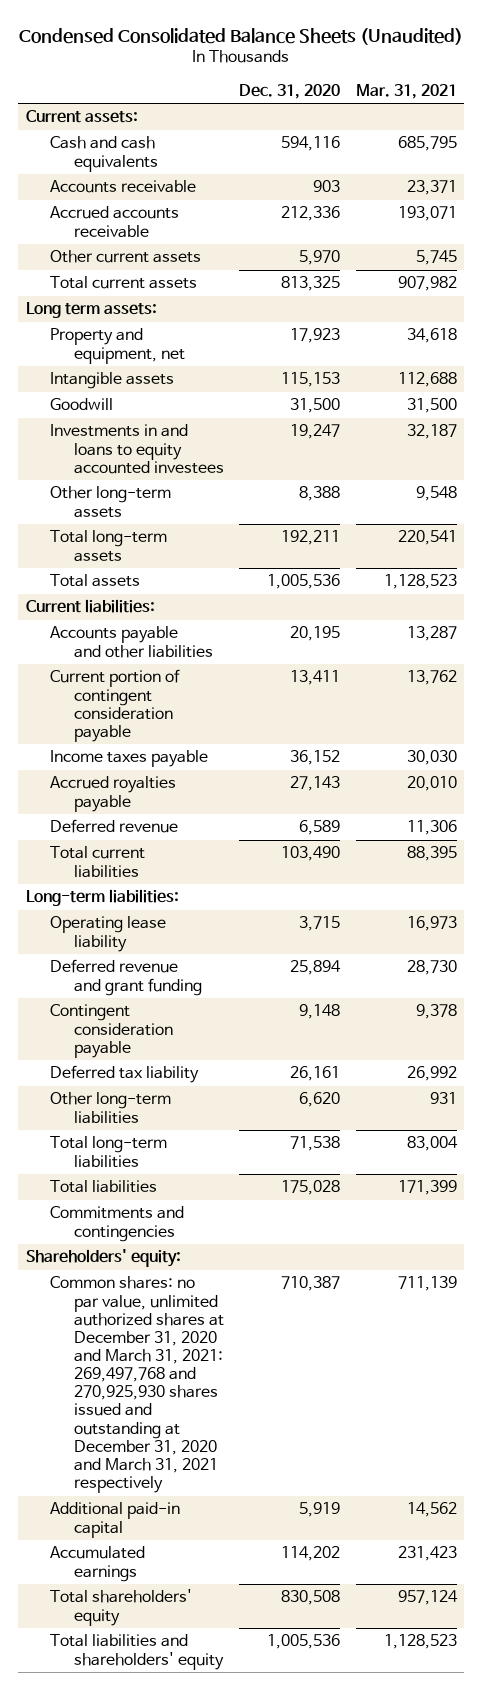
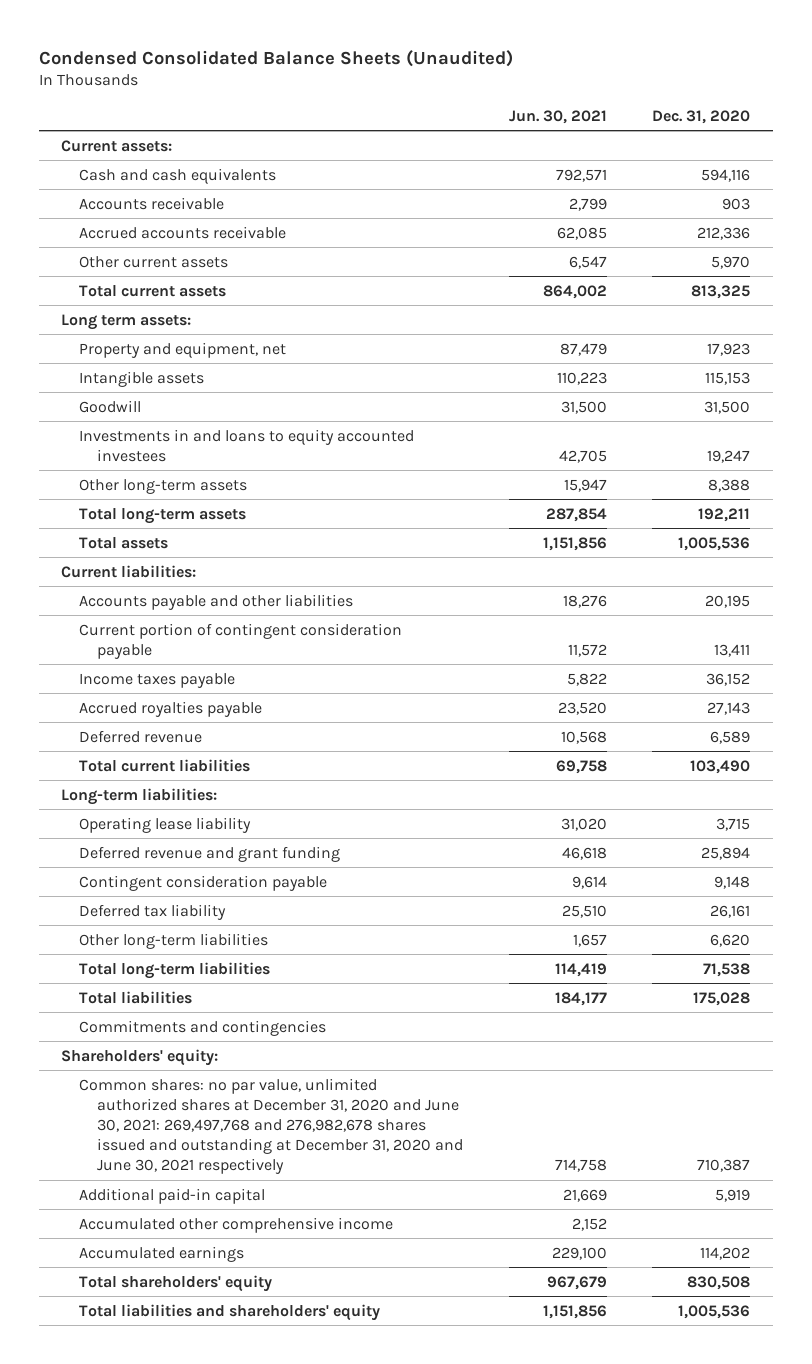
[355,83,457,99] Mar. 31, 2021 -> none
none -> [508,109,607,124] Jun. 30, 2021
[49,1276,224,1494] Common shares: no par value, unlimited authorized shares at December 31, 2020 and March 31, 2021: 269,497,768 and 270,925,930 shares issued and outstanding at December 31, 2020 and March 31, 2021 respectively -> [79,1077,464,1175] Common shares: no par value, unlimited authorized shares at December 31, 2020 and June 30, 2021: 269,497,768 and 276,982,678 shares issued and outstanding at December 31, 2020 and June 30, 2021 respectively
none -> [79,1216,394,1233] Accumulated other comprehensive income

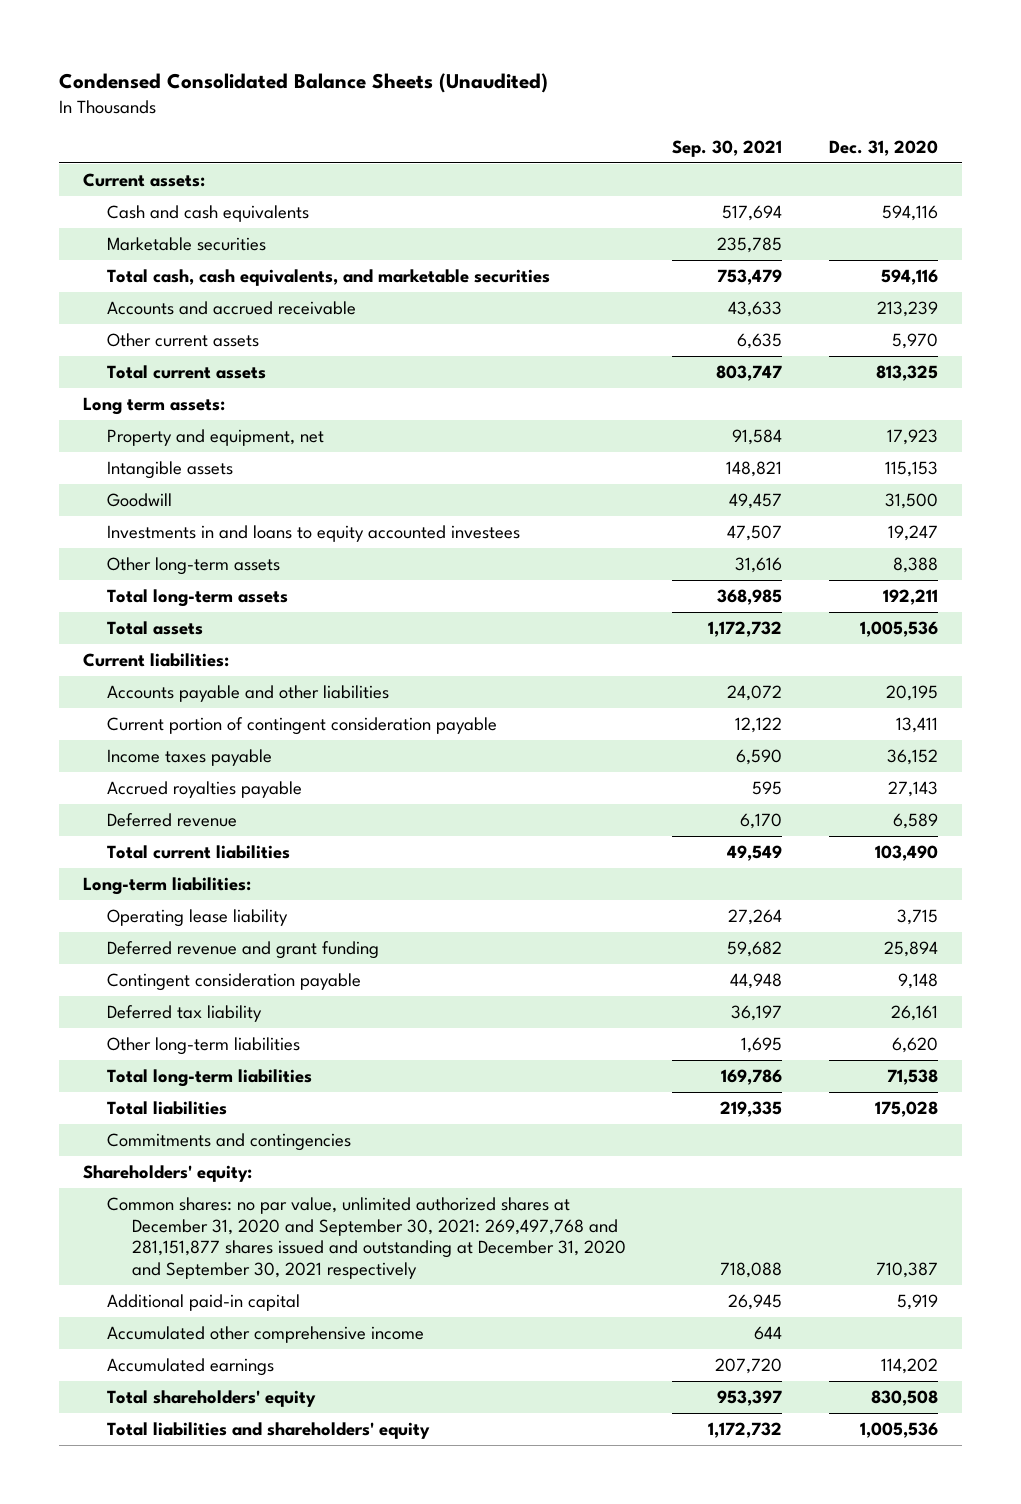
[508,109,607,124] Jun. 30, 2021 -> none
none -> [672,140,783,158] Sep. 30, 2021
[79,196,225,210] Accounts receivable -> none
none -> [107,236,267,251] Marketable securities
none -> [107,268,551,286] Total cash, cash equivalents, and marketable securities
[79,225,287,239] Accrued accounts receivable -> [107,300,357,315] Accounts and accrued receivable
[697,226,751,240] 212,336 -> [877,300,939,317] 213,239
[79,1077,464,1175] Common shares: no par value, unlimited authorized shares at December 31, 2020 and June 30, 2021: 269,497,768 and 276,982,678 shares issued and outstanding at December 31, 2020 and June 30, 2021 respectively -> [107,1196,626,1280] Common shares: no par value, unlimited authorized shares at December 31, 2020 and September 30, 2021: 269,497,768 and 281,151,877 shares issued and outstanding at December 31, 2020 and September 30, 2021 respectively

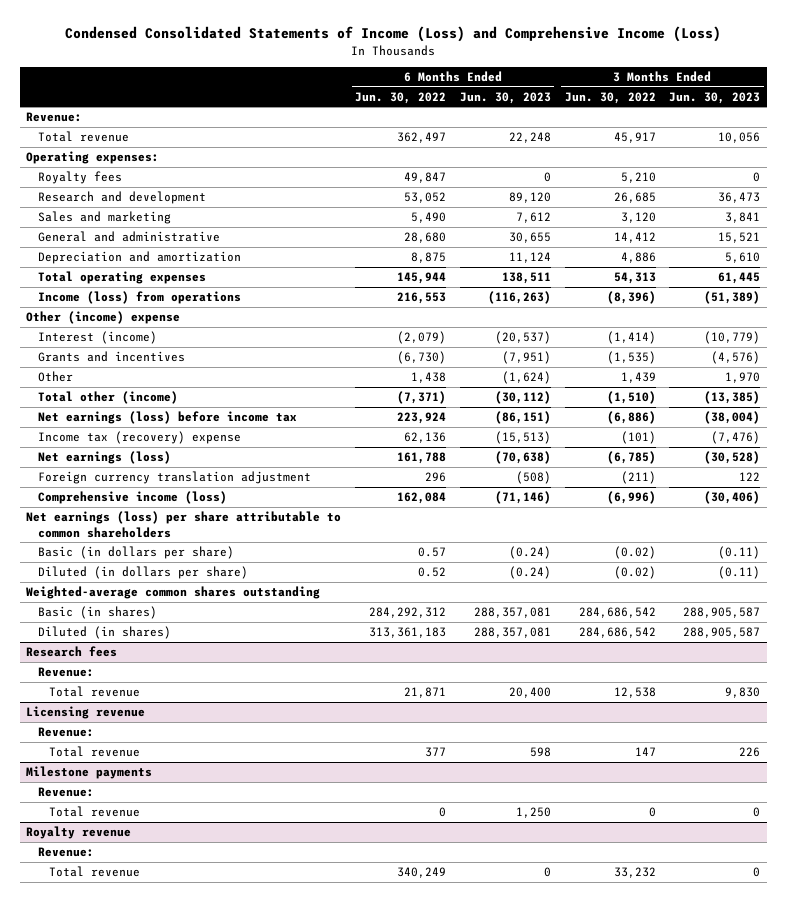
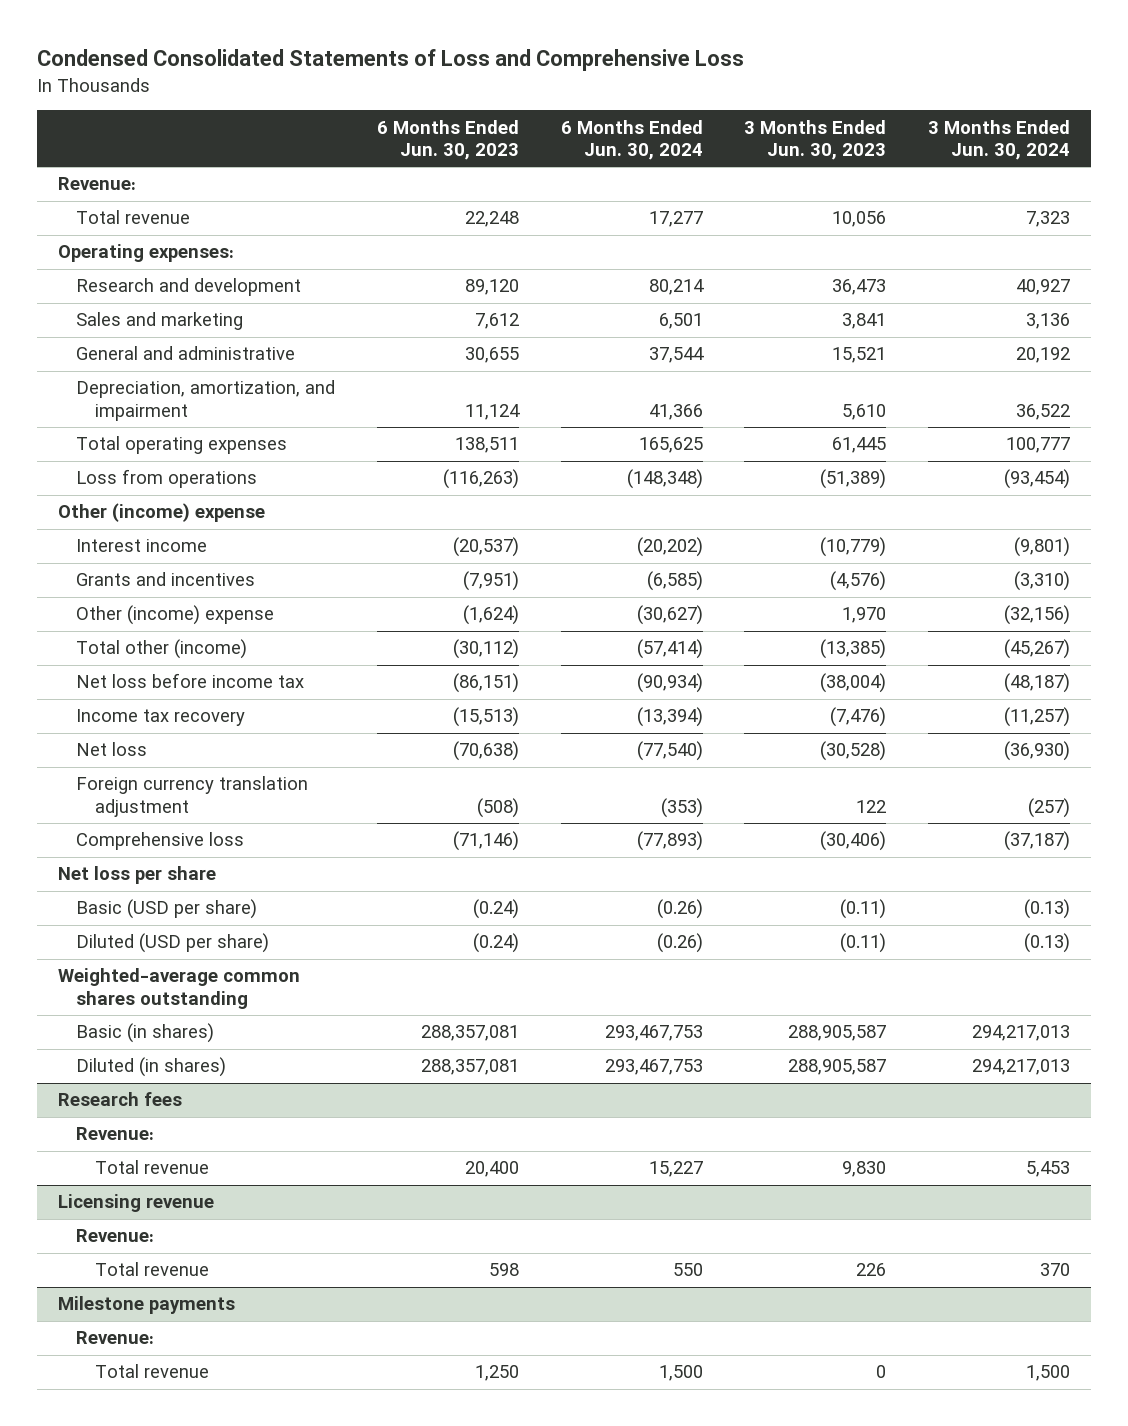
[65,26,722,43] Condensed Consolidated Statements of Income (Loss) and Comprehensive Income (Loss) -> [37,49,745,72] Condensed Consolidated Statements of Loss and Comprehensive Loss
[355,91,447,104] Jun. 30, 2022 -> none
[564,91,656,104] Jun. 30, 2022 -> none
none -> [560,119,703,160] 6 Months Ended Jun. 30, 2024
none -> [928,119,1071,160] 3 Months Ended Jun. 30, 2024
[37,171,122,185] Royalty fees -> none
[37,251,241,265] Depreciation and amortization -> [76,380,336,421] Depreciation, amortization, and impairment
[37,291,241,305] Income (loss) from operations -> [76,469,258,489] Loss from operations
[37,331,157,345] Interest (income) -> [76,539,208,553] Interest income
[37,371,73,383] Other -> [76,605,275,626] Other (income) expense
[37,411,297,425] Net earnings (loss) before income tax -> [76,673,305,689] Net loss before income tax
[37,431,241,445] Income tax (recovery) expense -> [76,709,246,727] Income tax recovery
[37,451,171,465] Net earnings (loss) -> [76,742,148,757] Net loss
[37,491,227,505] Comprehensive income (loss) -> [76,832,245,851] Comprehensive loss
[26,511,342,538] Net earnings (loss) per share attributable to common shareholders -> [58,866,217,885] Net loss per share
[37,546,234,560] Basic (in dollars per share) -> [76,899,258,920] Basic (USD per share)
[37,566,248,580] Diluted (in dollars per share) -> [76,933,270,954] Diluted (USD per share)
[26,826,132,840] Royalty revenue -> none
[37,847,94,858] Revenue: -> none
[48,866,140,878] Total revenue -> none

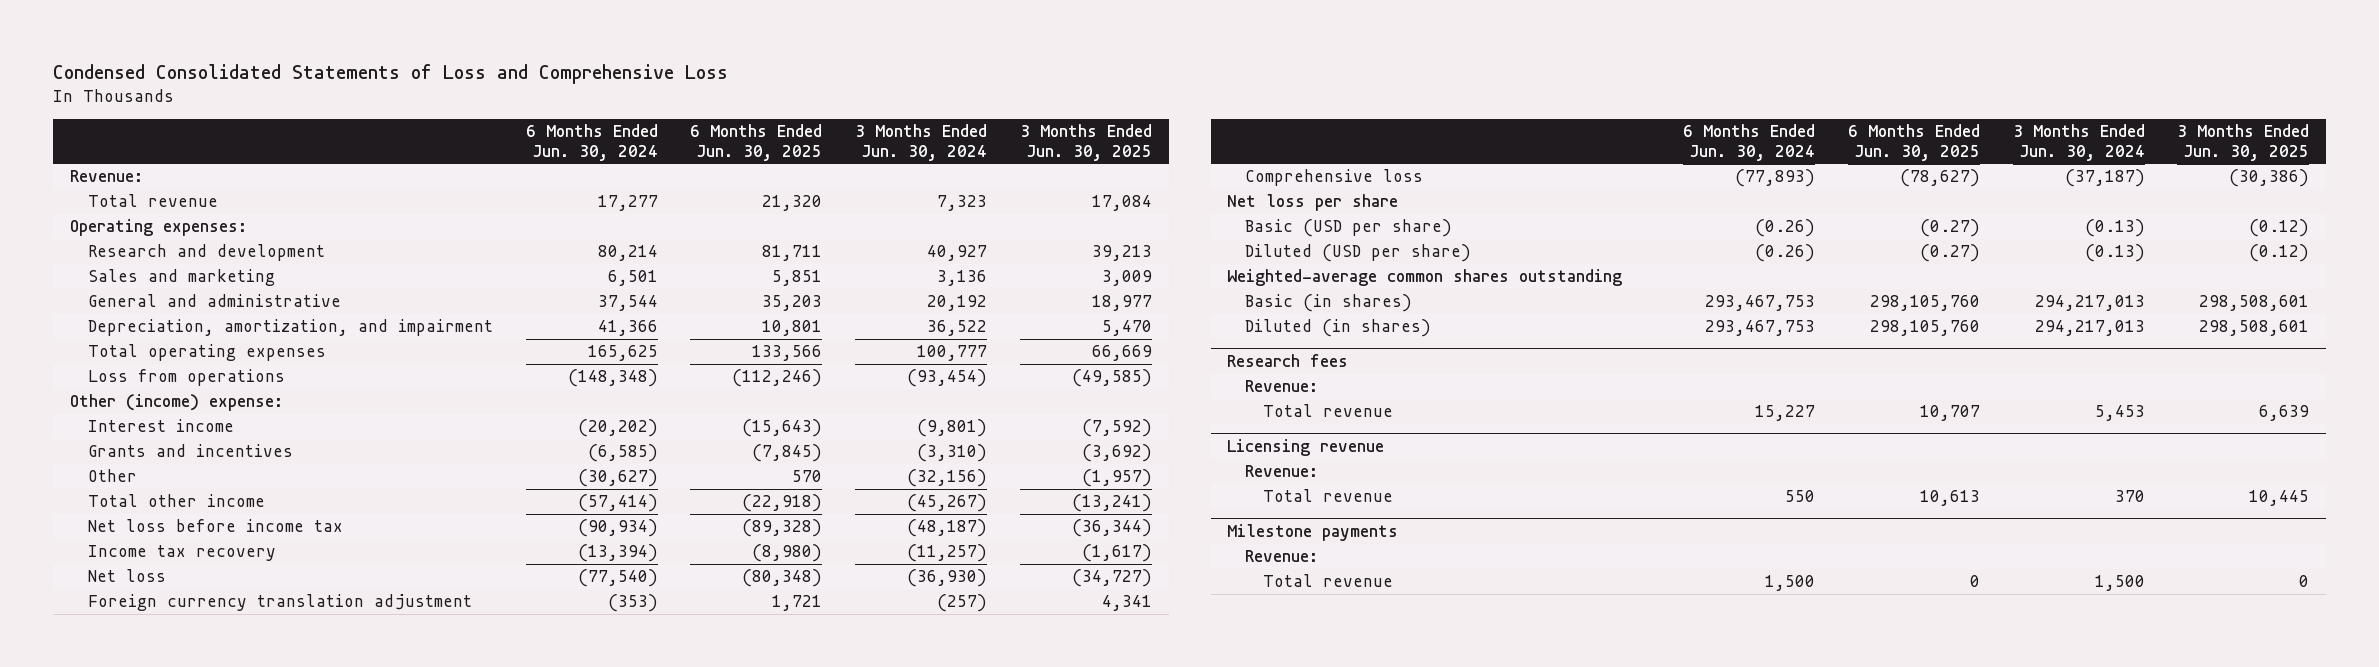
[377,119,520,160] 6 Months Ended Jun. 30, 2023 -> none
[744,119,887,160] 3 Months Ended Jun. 30, 2023 -> none
none -> [690,124,823,161] 6 Months Ended Jun. 30, 2025
none -> [1020,124,1153,161] 3 Months Ended Jun. 30, 2025
[58,503,266,523] Other (income) expense -> [69,394,283,412] Other (income) expense:
[76,605,275,626] Other (income) expense -> [87,469,137,483] Other
[76,639,248,660] Total other (income) -> [87,494,265,508] Total other income

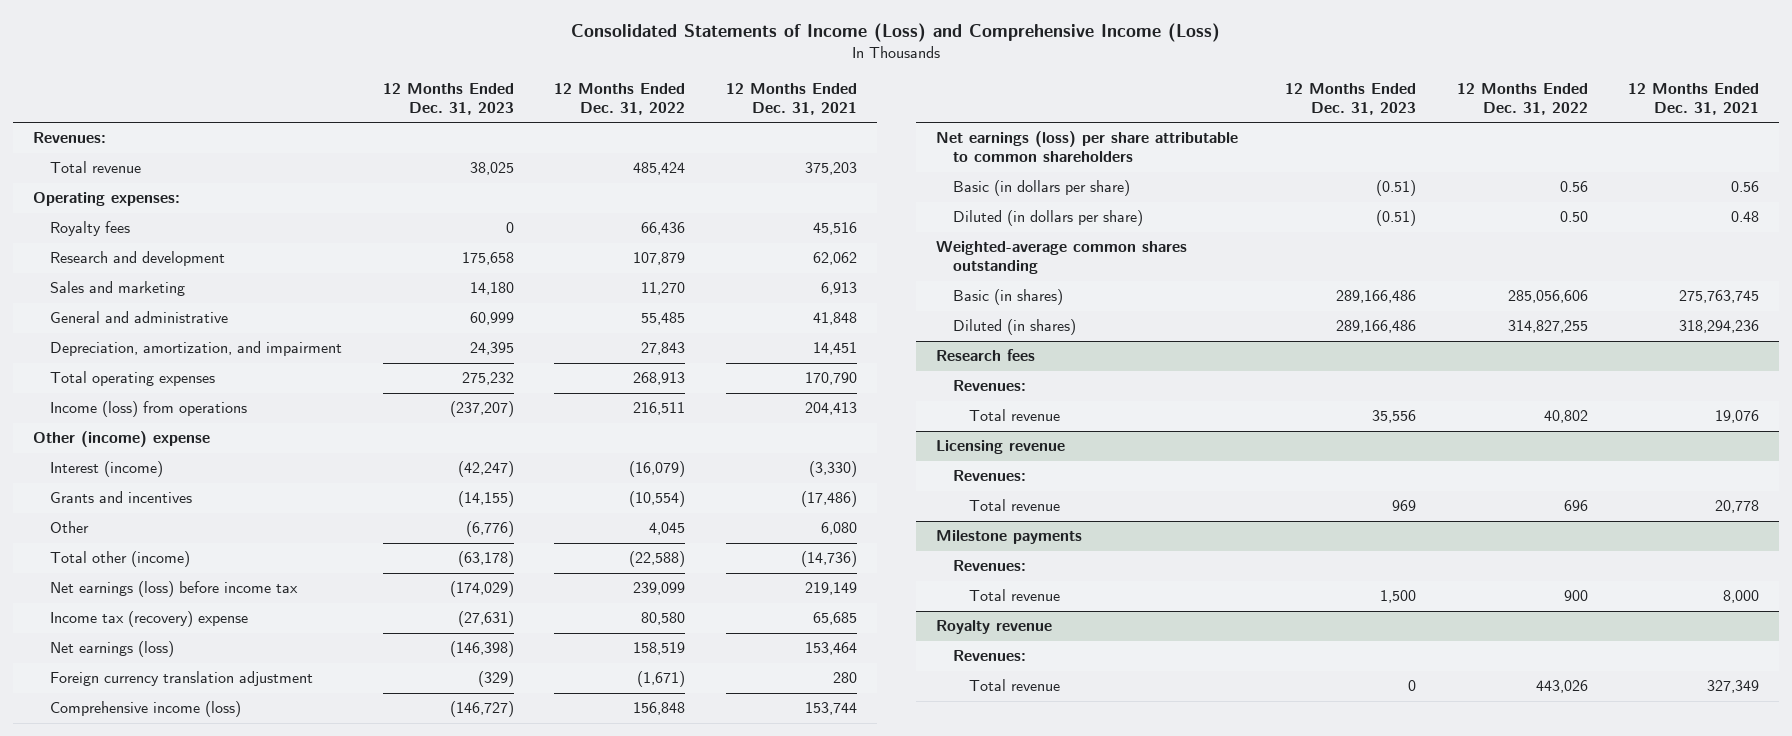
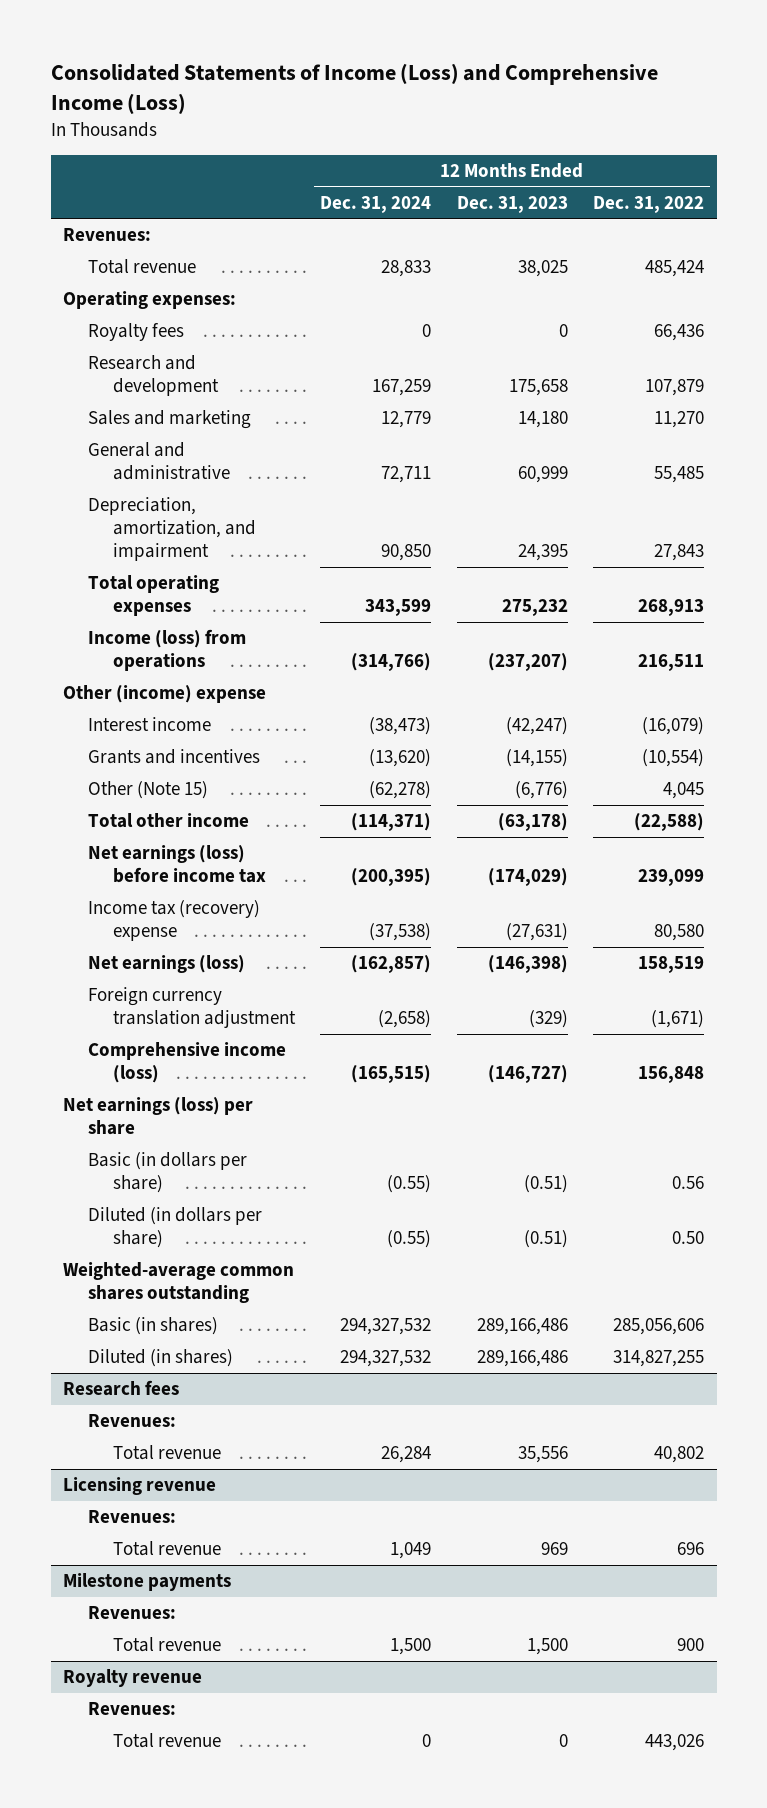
[725,82,857,116] 12 Months Ended Dec. 31, 2021 -> none
none -> [320,195,432,213] Dec. 31, 2024
[50,461,164,478] Interest (income) -> [87,717,211,732] Interest income
[50,521,90,534] Other -> [87,781,208,800] Other (Note 15)
[50,551,191,568] Total other (income) -> [87,813,249,829] Total other income
[935,131,1238,163] Net earnings (loss) per share attributable to common shareholders -> [63,1097,254,1136] Net earnings (loss) per share

